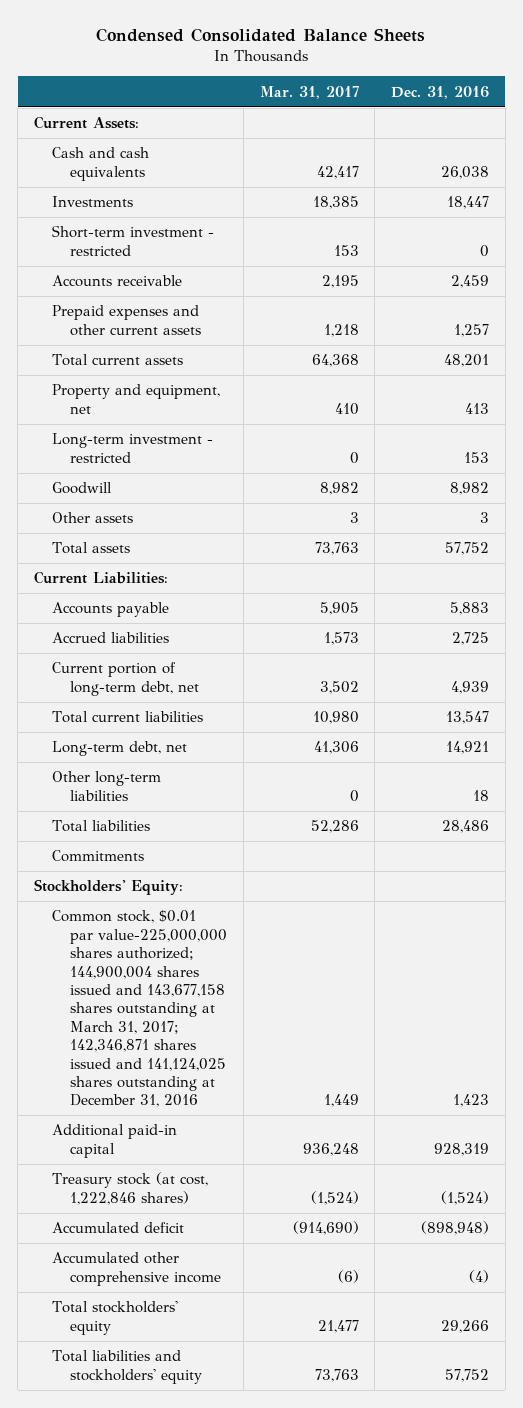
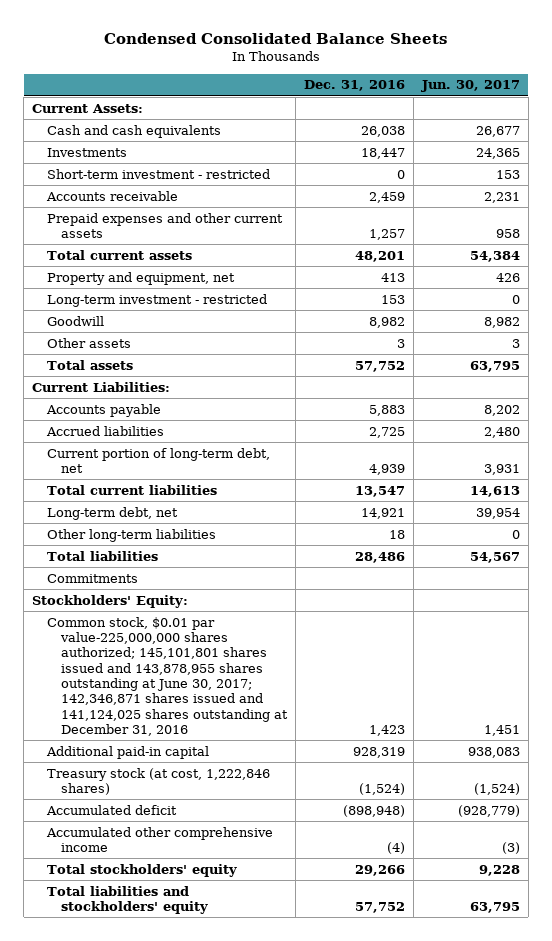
[259,85,359,99] Mar. 31, 2017 -> none
none -> [421,80,521,93] Jun. 30, 2017
[52,910,228,1108] Common stock, $0.01 par value-225,000,000 shares authorized; 144,900,004 shares issued and 143,677,158 shares outstanding at March 31, 2017; 142,346,871 shares issued and 141,124,025 shares outstanding at December 31, 2016 -> [46,616,289,736] Common stock, $0.01 par value-225,000,000 shares authorized; 145,101,801 shares issued and 143,878,955 shares outstanding at June 30, 2017; 142,346,871 shares issued and 141,124,025 shares outstanding at December 31, 2016

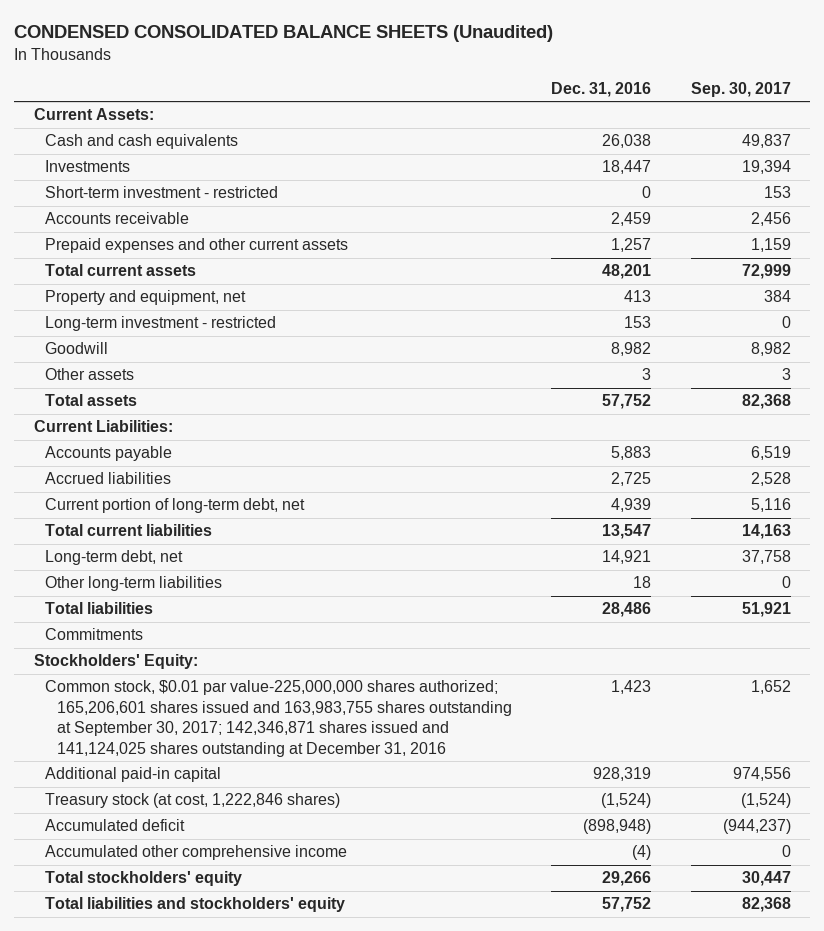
[104,32,448,44] Condensed Consolidated Balance Sheets -> [13,25,553,43] CONDENSED CONSOLIDATED BALANCE SHEETS (Unaudited)
[421,80,521,93] Jun. 30, 2017 -> none
none -> [690,82,791,98] Sep. 30, 2017
[46,616,289,736] Common stock, $0.01 par value-225,000,000 shares authorized; 145,101,801 shares issued and 143,878,955 shares outstanding at June 30, 2017; 142,346,871 shares issued and 141,124,025 shares outstanding at December 31, 2016 -> [45,680,512,757] Common stock, $0.01 par value-225,000,000 shares authorized; 165,206,601 shares issued and 163,983,755 shares outstanding at September 30, 2017; 142,346,871 shares issued and 141,124,025 shares outstanding at December 31, 2016

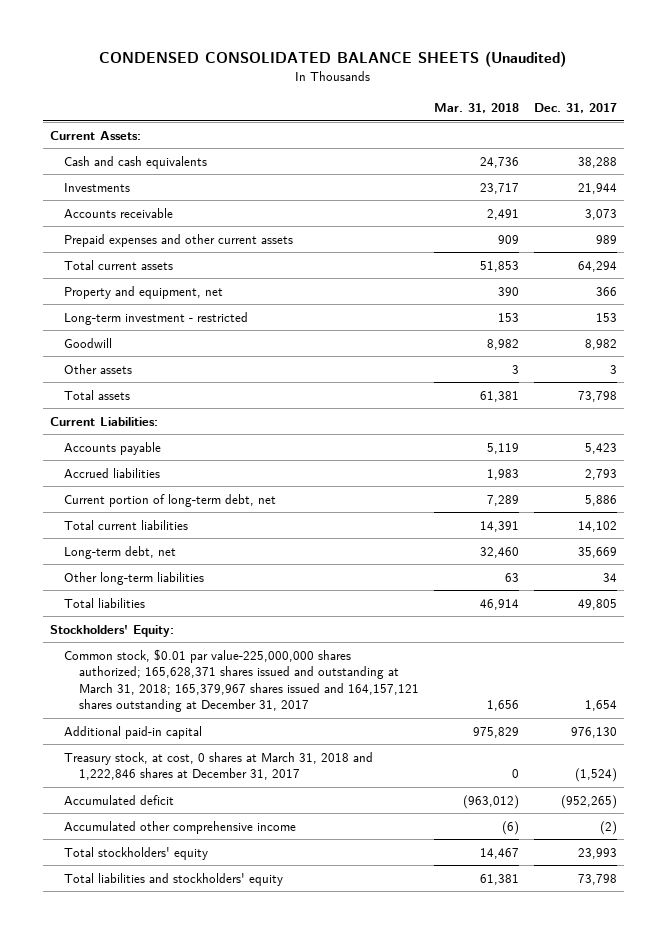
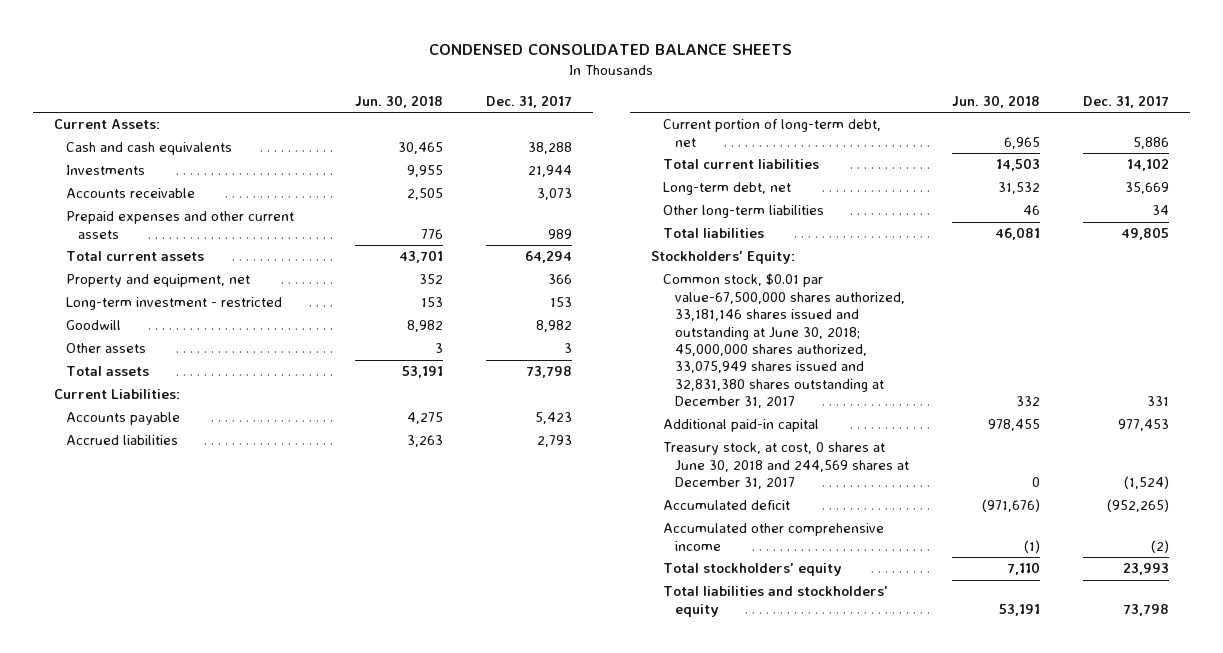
[99,51,567,68] CONDENSED CONSOLIDATED BALANCE SHEETS (Unaudited) -> [429,44,793,56] CONDENSED CONSOLIDATED BALANCE SHEETS
[433,103,519,114] Mar. 31, 2018 -> none
none -> [354,94,443,108] Jun. 30, 2018
[64,648,419,713] Common stock, $0.01 par value-225,000,000 shares authorized; 165,628,371 shares issued and outstanding at March 31, 2018; 165,379,967 shares issued and 164,157,121 shares outstanding at December 31, 2017 -> [662,273,905,409] Common stock, $0.01 par value-67,500,000 shares authorized, 33,181,146 shares issued and outstanding at June 30, 2018; 45,000,000 shares authorized, 33,075,949 shares issued and 32,831,380 shares outstanding at December 31, 2017
[584,700,617,712] 1,654 -> [1146,396,1169,407] 331
[570,726,617,738] 976,130 -> [1117,419,1169,432] 977,453
[64,751,374,781] Treasury stock, at cost, 0 shares at March 31, 2018 and 1,222,846 shares at December 31, 2017 -> [662,442,909,490] Treasury stock, at cost, 0 shares at June 30, 2018 and 244,569 shares at December 31, 2017

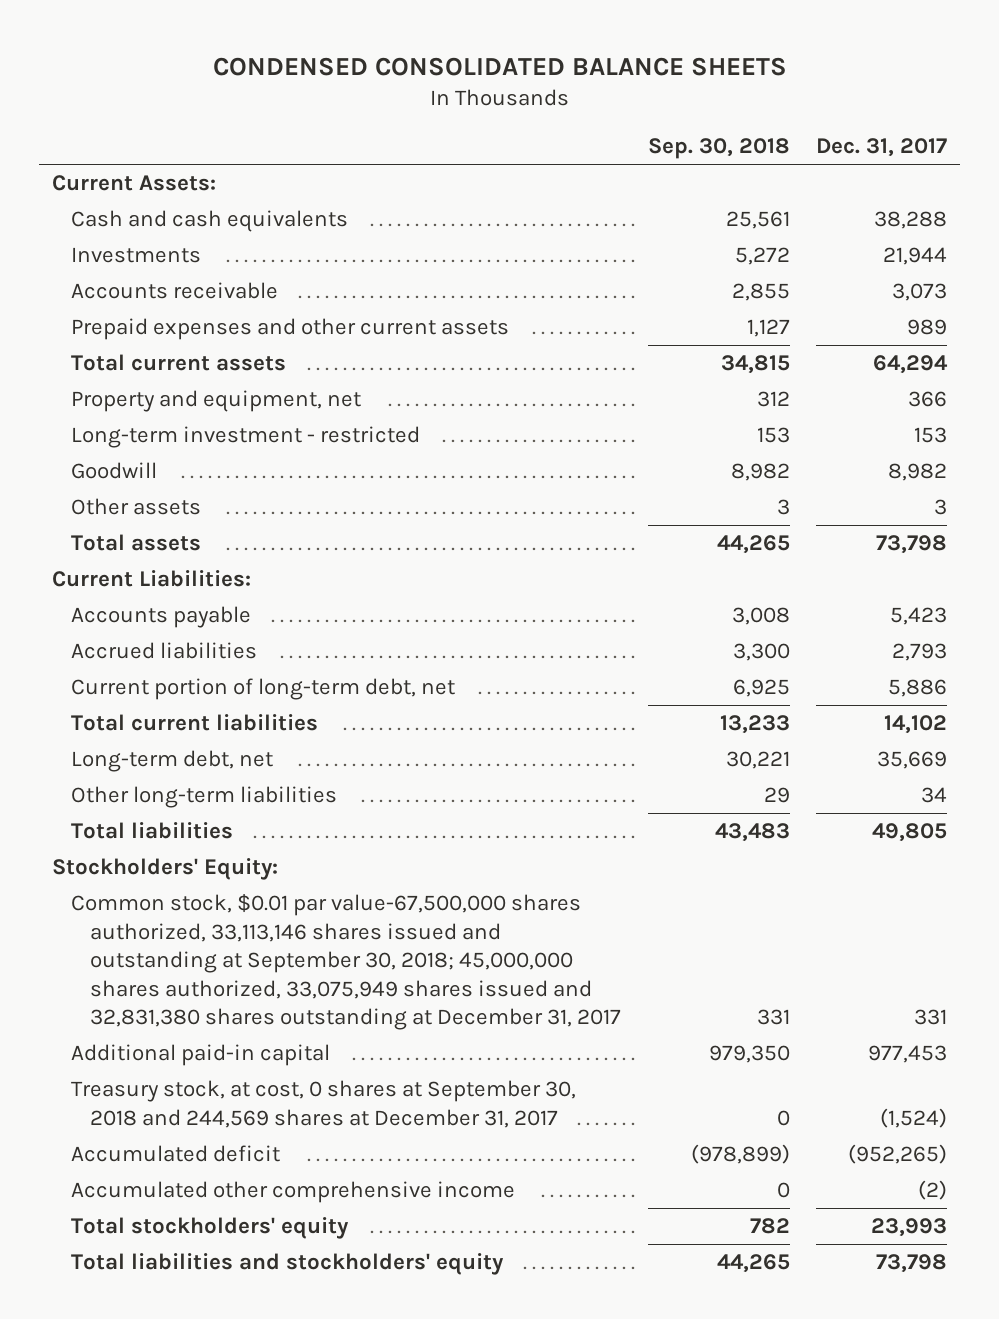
[354,94,443,108] Jun. 30, 2018 -> none
none -> [647,138,790,160] Sep. 30, 2018
[662,273,905,409] Common stock, $0.01 par value-67,500,000 shares authorized, 33,181,146 shares issued and outstanding at June 30, 2018; 45,000,000 shares authorized, 33,075,949 shares issued and 32,831,380 shares outstanding at December 31, 2017 -> [71,894,622,1030] Common stock, $0.01 par value-67,500,000 shares authorized, 33,113,146 shares issued and outstanding at September 30, 2018; 45,000,000 shares authorized, 33,075,949 shares issued and 32,831,380 shares outstanding at December 31, 2017
[662,442,909,490] Treasury stock, at cost, 0 shares at June 30, 2018 and 244,569 shares at December 31, 2017 -> [71,1080,577,1128] Treasury stock, at cost, 0 shares at September 30, 2018 and 244,569 shares at December 31, 2017

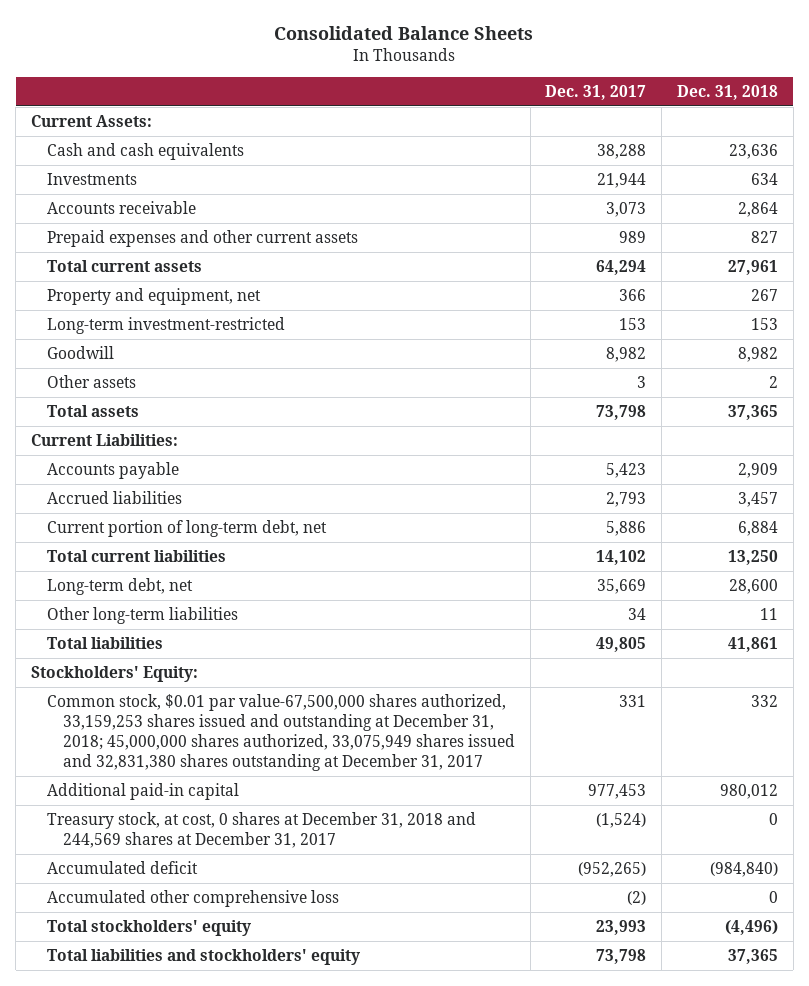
[212,56,787,76] CONDENSED CONSOLIDATED BALANCE SHEETS -> [274,25,534,40] Consolidated Balance Sheets
[647,138,790,160] Sep. 30, 2018 -> none
none -> [677,84,779,100] Dec. 31, 2018
[71,426,421,449] Long-term investment - restricted -> [46,317,285,335] Long-term investment-restricted
[71,894,622,1030] Common stock, $0.01 par value-67,500,000 shares authorized, 33,113,146 shares issued and outstanding at September 30, 2018; 45,000,000 shares authorized, 33,075,949 shares issued and 32,831,380 shares outstanding at December 31, 2017 -> [46,694,515,772] Common stock, $0.01 par value-67,500,000 shares authorized, 33,159,253 shares issued and outstanding at December 31, 2018; 45,000,000 shares authorized, 33,075,949 shares issued and 32,831,380 shares outstanding at December 31, 2017
[71,1080,577,1128] Treasury stock, at cost, 0 shares at September 30, 2018 and 244,569 shares at December 31, 2017 -> [46,812,476,849] Treasury stock, at cost, 0 shares at December 31, 2018 and 244,569 shares at December 31, 2017
[71,1181,516,1204] Accumulated other comprehensive income -> [46,890,339,908] Accumulated other comprehensive loss

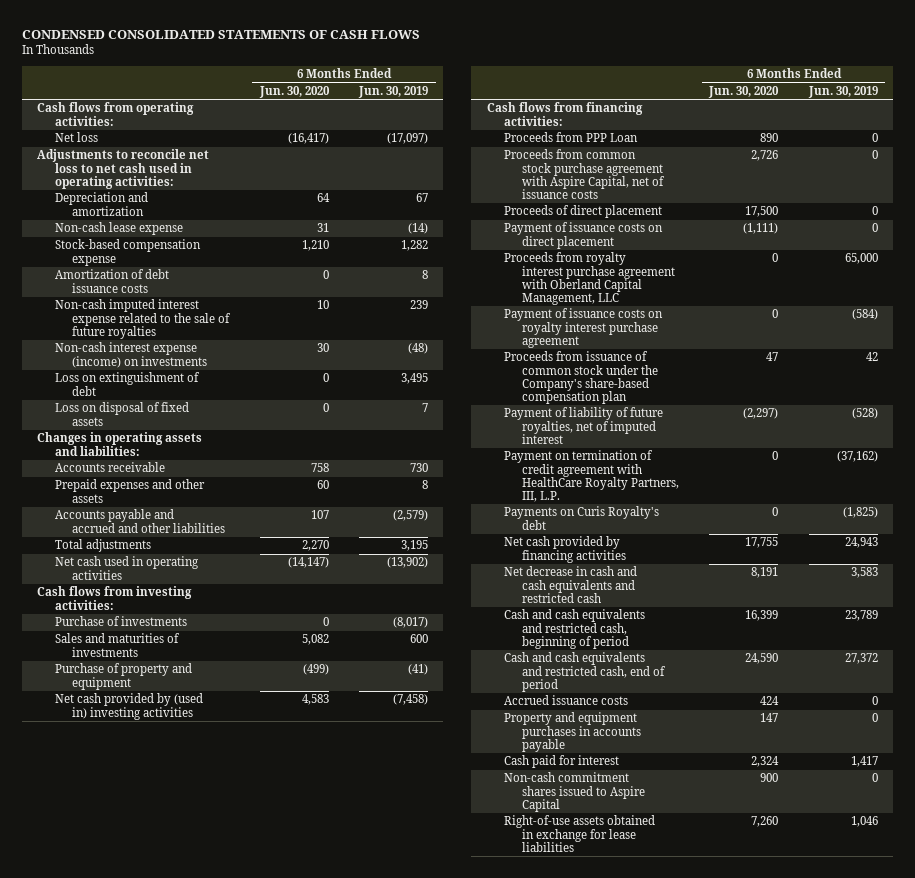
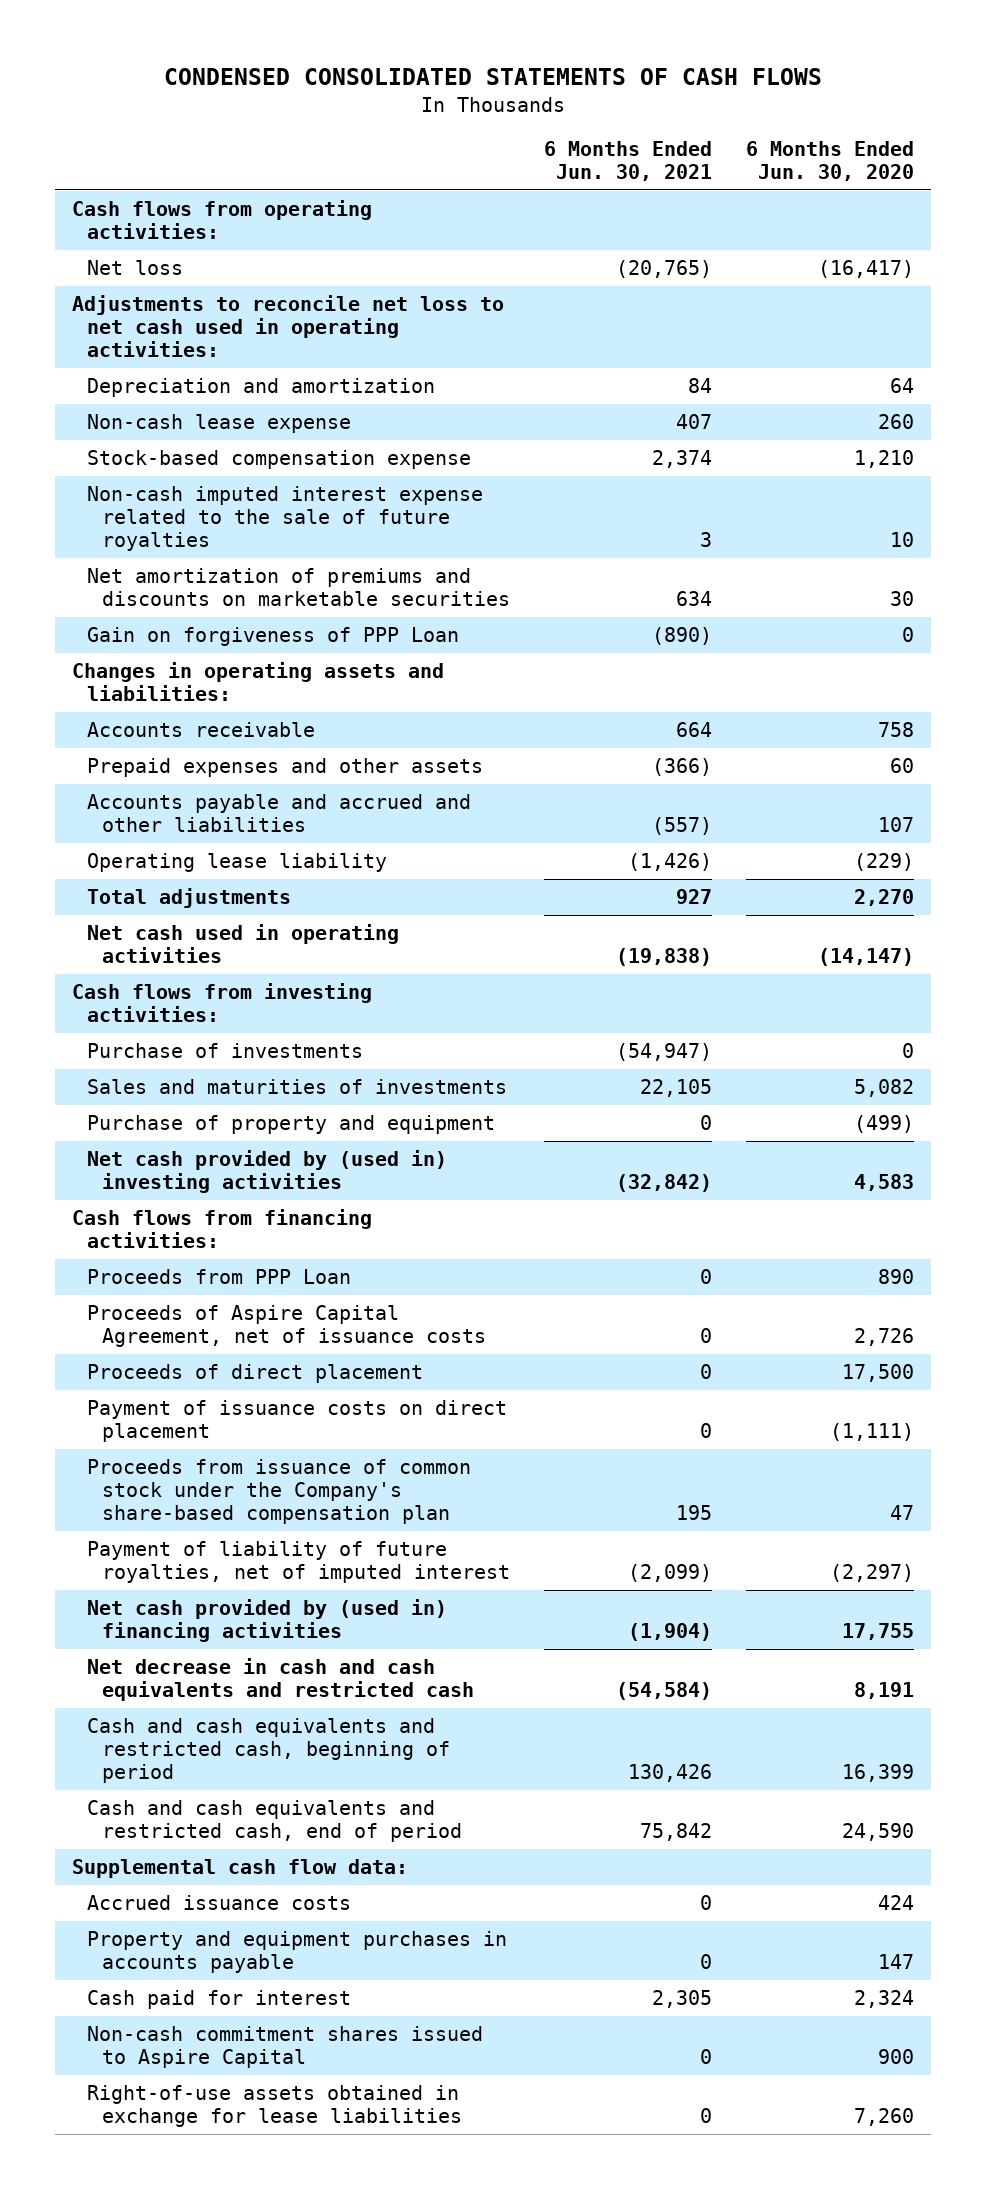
[357,85,428,98] Jun. 30, 2019 -> none
none -> [544,141,713,182] 6 Months Ended Jun. 30, 2021
[316,223,329,233] 31 -> [878,413,915,429] 260
[54,269,169,293] Amortization of debt issuance costs -> none
[54,402,189,426] Loss on disposal of fixed assets -> none
[54,342,208,368] Non-cash interest expense (income) on investments -> [87,567,511,607] Net amortization of premiums and discounts on marketable securities
[54,372,200,396] Loss on extinguishment of debt -> [87,626,460,646] Gain on forgiveness of PPP Loan
none -> [87,852,388,872] Operating lease liability
[504,149,666,199] Proceeds from common stock purchase agreement with Aspire Capital, net of issuance costs -> [87,1304,487,1348] Proceeds of Aspire Capital Agreement, net of issuance costs
[504,252,676,305] Proceeds from royalty interest purchase agreement with Oberland Capital Management, LLC -> none
[504,308,664,348] Payment of issuance costs on royalty interest purchase agreement -> none
[504,450,680,502] Payment on termination of credit agreement with HealthCare Royalty Partners, III, L.P. -> none
[504,506,660,530] Payments on Curis Royalty's debt -> none
[504,536,627,563] Net cash provided by financing activities -> [87,1598,448,1643] Net cash provided by (used in) financing activities
none -> [72,1858,409,1878] Supplemental cash flow data:

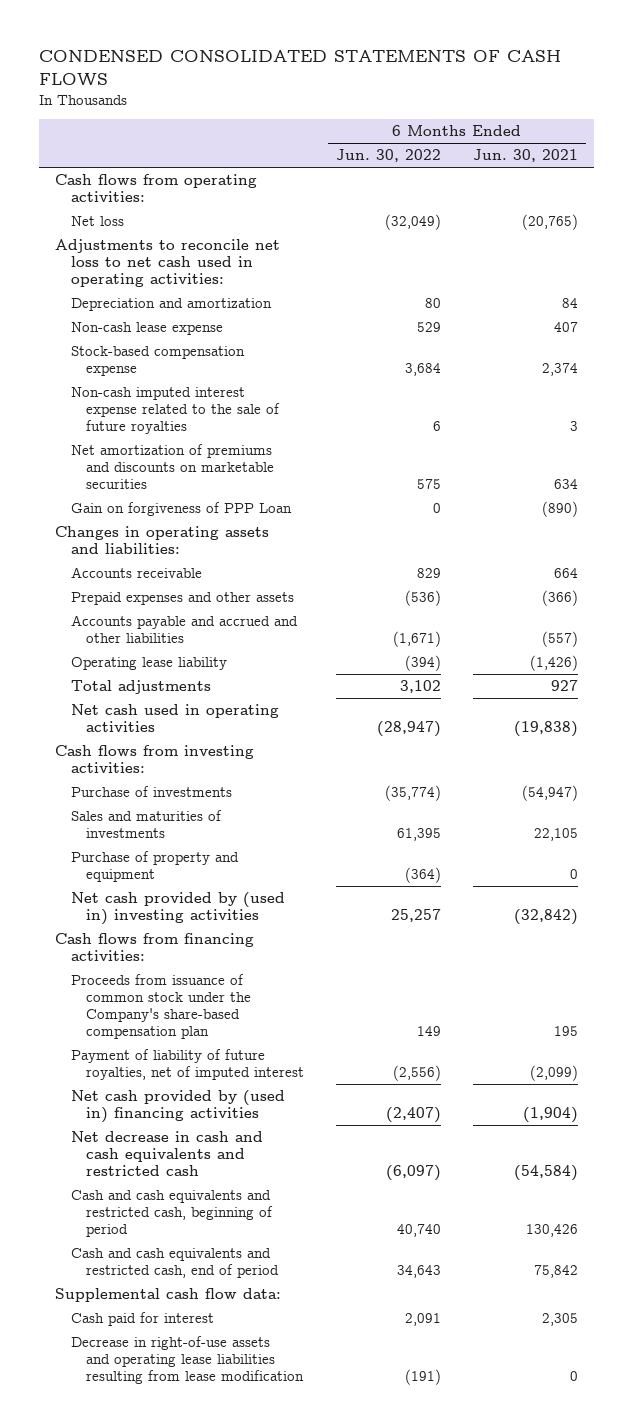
[746,141,915,182] 6 Months Ended Jun. 30, 2020 -> none
none -> [335,149,441,163] Jun. 30, 2022
[87,1268,352,1284] Proceeds from PPP Loan -> none
[87,1304,487,1348] Proceeds of Aspire Capital Agreement, net of issuance costs -> none
[87,1363,424,1383] Proceeds of direct placement -> none
[87,1399,508,1443] Payment of issuance costs on direct placement -> none
[87,1894,352,1910] Accrued issuance costs -> none
[87,1930,508,1974] Property and equipment purchases in accounts payable -> none
[87,2025,484,2069] Non-cash commitment shares issued to Aspire Capital -> none
[87,2084,463,2128] Right-of-use assets obtained in exchange for lease liabilities -> none
none -> [70,1336,304,1385] Decrease in right-of-use assets and operating lease liabilities resulting from lease modification

